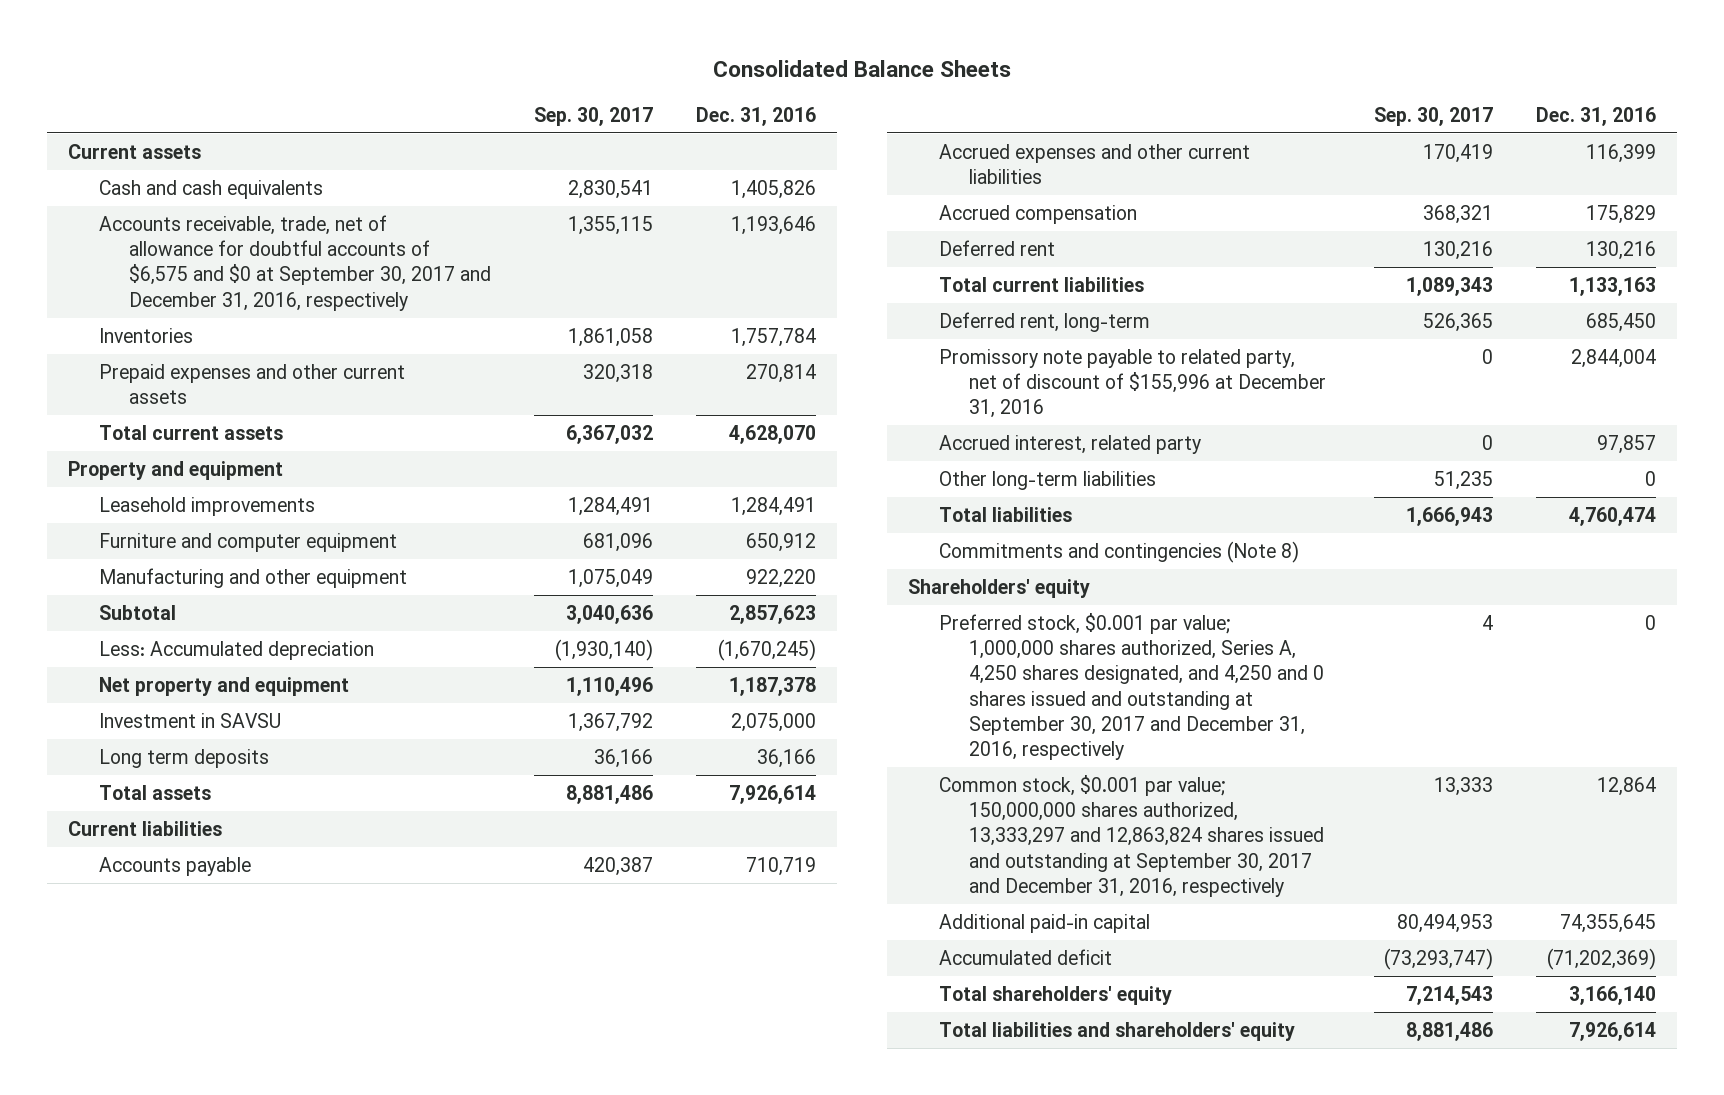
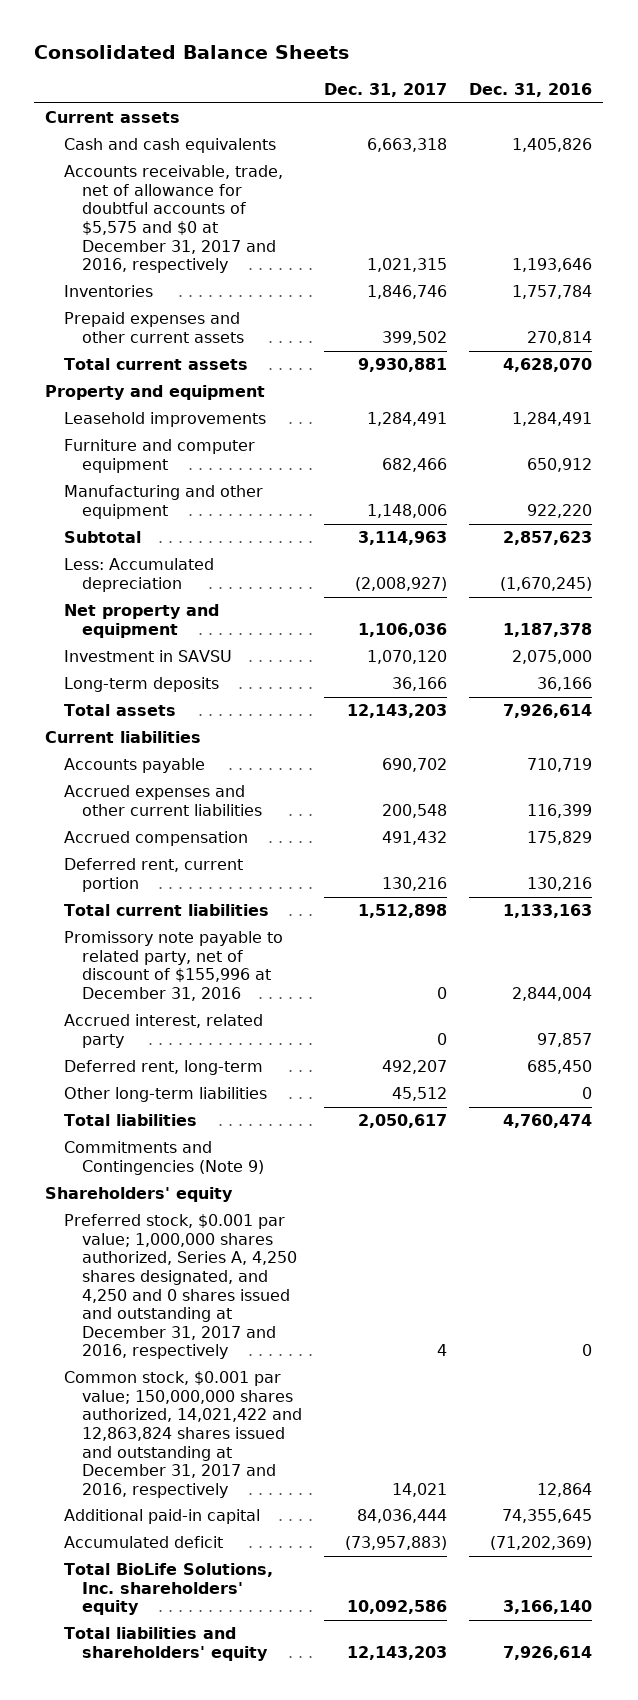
[534,106,654,126] Sep. 30, 2017 -> none
none -> [324,82,448,97] Dec. 31, 2017
[98,214,492,311] Accounts receivable, trade, net of allowance for doubtful accounts of $6,575 and $0 at September 30, 2017 and December 31, 2016, respectively -> [63,165,283,274] Accounts receivable, trade, net of allowance for doubtful accounts of $5,575 and $0 at December 31, 2017 and 2016, respectively
[98,748,269,768] Long term deposits -> [63,677,219,693] Long-term deposits
[938,239,1055,256] Deferred rent -> [63,858,243,892] Deferred rent, current portion
[938,311,1150,332] Deferred rent, long-term -> [63,1060,263,1076] Deferred rent, long-term
[938,540,1299,563] Commitments and contingencies (Note 8) -> [63,1141,264,1175] Commitments and Contingencies (Note 9)
[938,612,1325,761] Preferred stock, $0.001 par value; 1,000,000 shares authorized, Series A, 4,250 shares designated, and 4,250 and 0 shares issued and outstanding at September 30, 2017 and December 31, 2016, respectively -> [63,1214,297,1360] Preferred stock, $0.001 par value; 1,000,000 shares authorized, Series A, 4,250 shares designated, and 4,250 and 0 shares issued and outstanding at December 31, 2017 and 2016, respectively
[938,774,1325,897] Common stock, $0.001 par value; 150,000,000 shares authorized, 13,333,297 and 12,863,824 shares issued and outstanding at September 30, 2017 and December 31, 2016, respectively -> [63,1371,302,1498] Common stock, $0.001 par value; 150,000,000 shares authorized, 14,021,422 and 12,863,824 shares issued and outstanding at December 31, 2017 and 2016, respectively
[938,985,1172,1005] Total shareholders' equity -> [63,1563,273,1616] Total BioLife Solutions, Inc. shareholders' equity

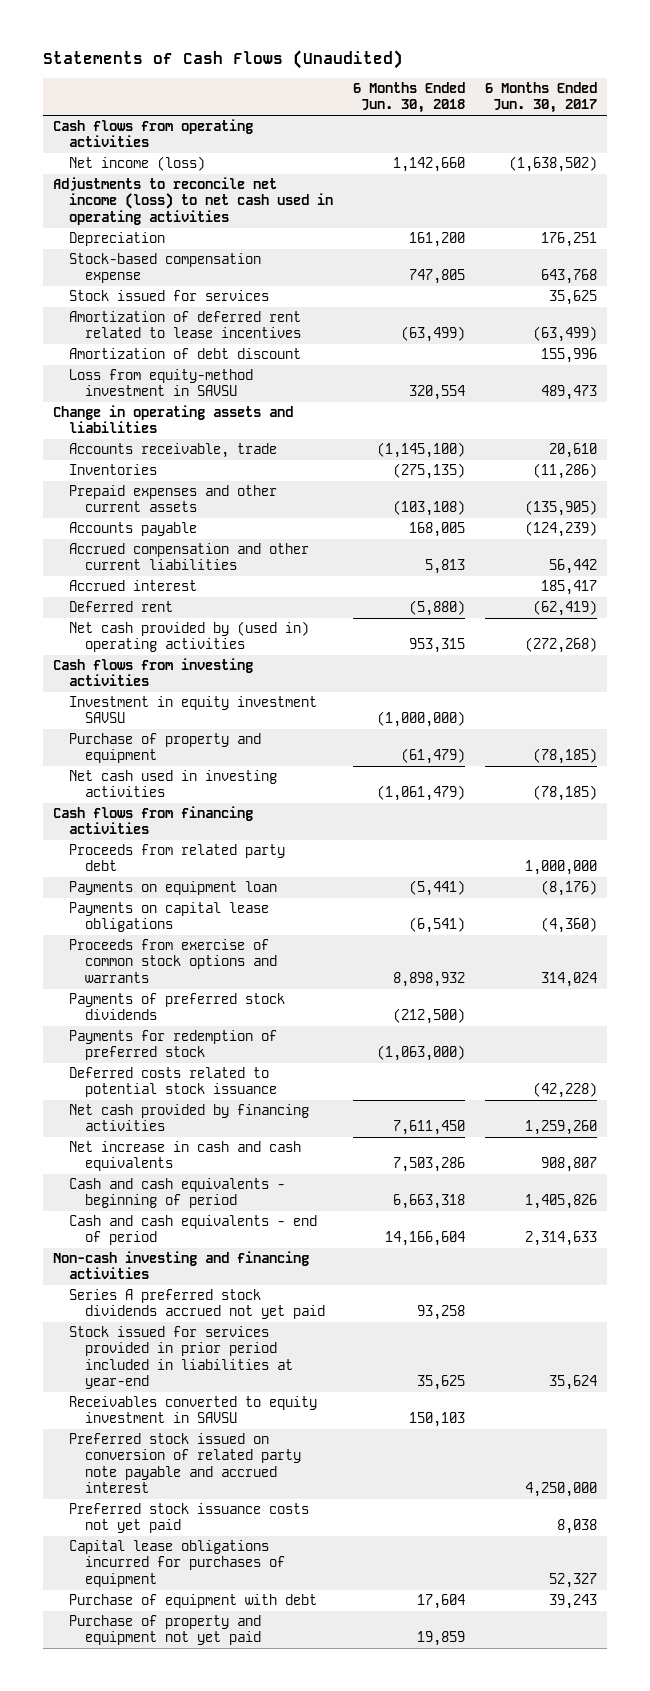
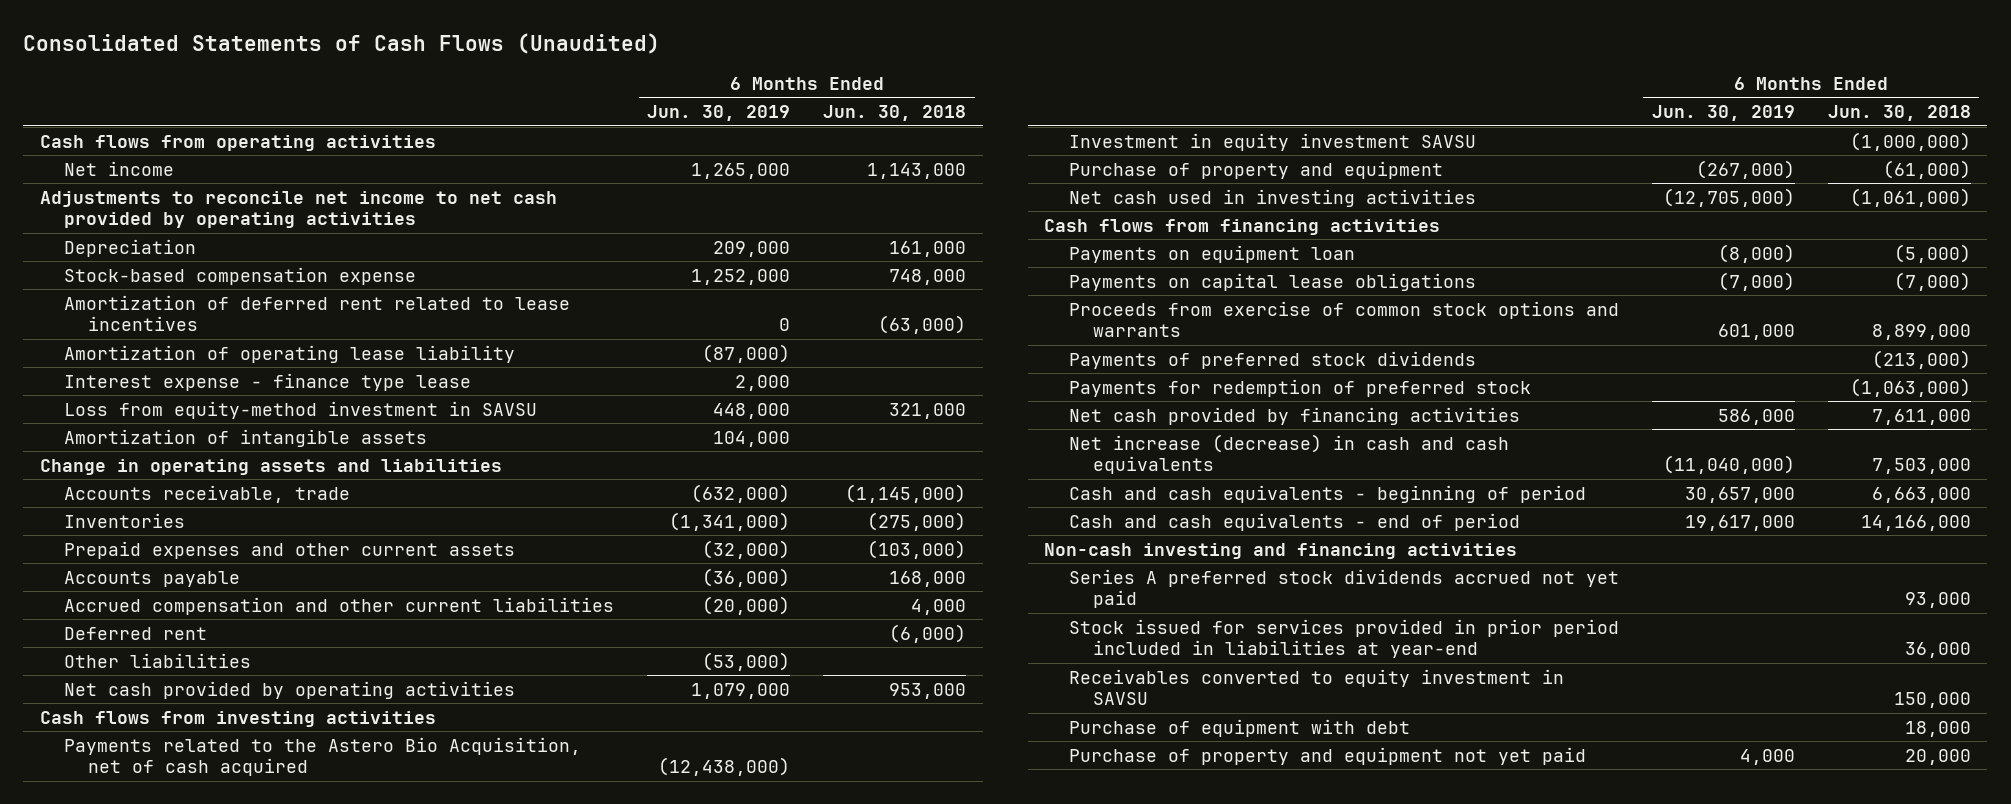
[43,50,404,70] Statements of Cash Flows (Unaudited) -> [23,33,661,55] Consolidated Statements of Cash Flows (Unaudited)
[484,82,597,114] 6 Months Ended Jun. 30, 2017 -> none
none -> [647,105,791,122] Jun. 30, 2019
[69,290,270,302] Stock issued for services -> none
[69,348,302,360] Amortization of debt discount -> none
[69,156,206,172] Net income (loss) -> [64,160,175,176] Net income
[393,157,466,173] 1,142,660 -> [867,162,967,179] 1,143,000
[53,177,334,225] Adjustments to reconcile net income (loss) to net cash used in operating activities -> [39,190,557,229] Adjustments to reconcile net income to net cash provided by operating activities
[409,232,466,248] 161,200 -> [889,240,967,257] 161,000
[409,269,466,285] 747,805 -> [889,268,967,285] 748,000
[401,326,466,343] (63,499) -> [878,315,967,335] (63,000)
none -> [64,344,516,363] Amortization of operating lease liability
none -> [64,372,472,391] Interest expense - finance type lease
[409,385,466,401] 320,554 -> [889,402,967,419] 321,000
none -> [64,428,428,447] Amortization of intangible assets
[69,580,198,592] Accrued interest -> none
[377,442,466,459] (1,145,100) -> [845,483,967,503] (1,145,000)
[393,463,466,480] (275,135) -> [867,511,967,531] (275,000)
[393,500,466,517] (103,108) -> [867,539,967,559] (103,000)
[409,522,466,538] 168,005 -> [889,570,967,587] 168,000
[425,559,466,575] 5,813 -> [911,598,967,615] 4,000
[409,600,466,617] (5,880) -> [889,623,967,643] (6,000)
none -> [64,652,252,668] Other liabilities
[69,621,310,653] Net cash provided by (used in) operating activities -> [64,680,516,699] Net cash provided by operating activities
[409,638,466,654] 953,315 -> [889,682,967,699] 953,000
none -> [64,736,582,777] Payments related to the Astero Bio Acquisition, net of cash acquired
[401,748,466,765] (61,479) -> [1882,159,1971,179] (61,000)
[377,785,466,802] (1,061,479) -> [1849,187,1971,207] (1,061,000)
[69,844,286,872] Proceeds from related party debt -> none
[409,880,466,897] (5,441) -> [1893,243,1971,263] (5,000)
[409,917,466,934] (6,541) -> [1893,271,1971,291] (7,000)
[393,971,466,987] 8,898,932 -> [1871,324,1971,341] 8,899,000
[393,1008,466,1025] (212,500) -> [1871,349,1971,369] (213,000)
[69,1067,278,1098] Deferred costs related to potential stock issuance -> none
[393,1120,466,1136] 7,611,450 -> [1871,408,1971,425] 7,611,000
[69,1141,302,1172] Net increase in cash and cash equivalents -> [1068,433,1509,475] Net increase (decrease) in cash and cash equivalents
[393,1157,466,1173] 7,503,286 -> [1871,458,1971,475] 7,503,000
[393,1194,466,1210] 6,663,318 -> [1871,486,1971,503] 6,663,000
[385,1231,466,1247] 14,166,604 -> [1860,514,1971,531] 14,166,000
[69,1433,302,1493] Preferred stock issued on conversion of related party note payable and accrued interest -> none
[69,1503,310,1534] Preferred stock issuance costs not yet paid -> none
[69,1540,286,1587] Capital lease obligations incurred for purchases of equipment -> none
[417,1305,466,1321] 93,258 -> [1904,592,1971,609] 93,000
[417,1374,466,1390] 35,625 -> [1904,642,1971,659] 36,000
[409,1412,466,1428] 150,103 -> [1893,692,1971,709] 150,000
[417,1594,466,1610] 17,604 -> [1904,720,1971,737] 18,000
[417,1631,466,1647] 19,859 -> [1904,748,1971,765] 20,000

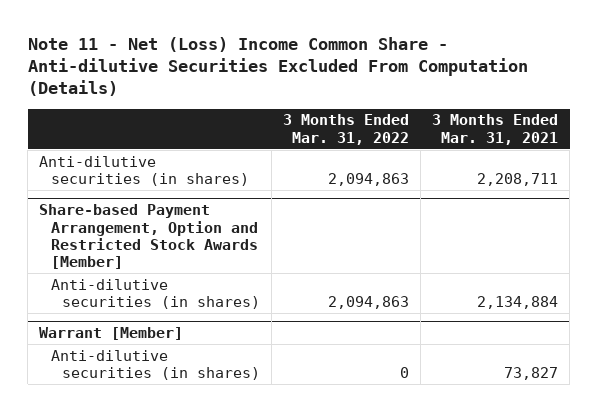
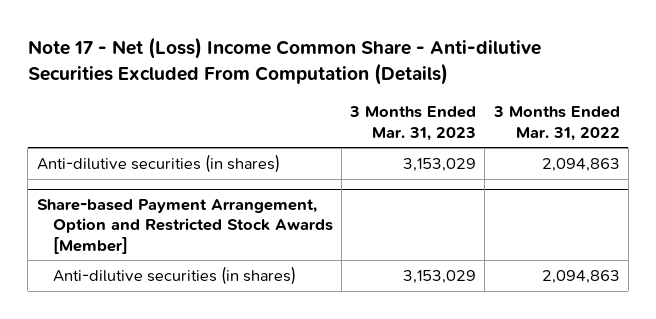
[27,36,528,97] Note 11 - Net (Loss) Income Common Share - Anti-dilutive Securities Excluded From Computation (Details) -> [27,36,541,85] Note 17 - Net (Loss) Income Common Share - Anti-dilutive Securities Excluded From Computation (Details)
[432,114,559,145] 3 Months Ended Mar. 31, 2021 -> none
none -> [349,106,477,141] 3 Months Ended Mar. 31, 2023
[39,327,184,341] Warrant [Member] -> none
[50,349,261,380] Anti-dilutive securities (in shares) -> none

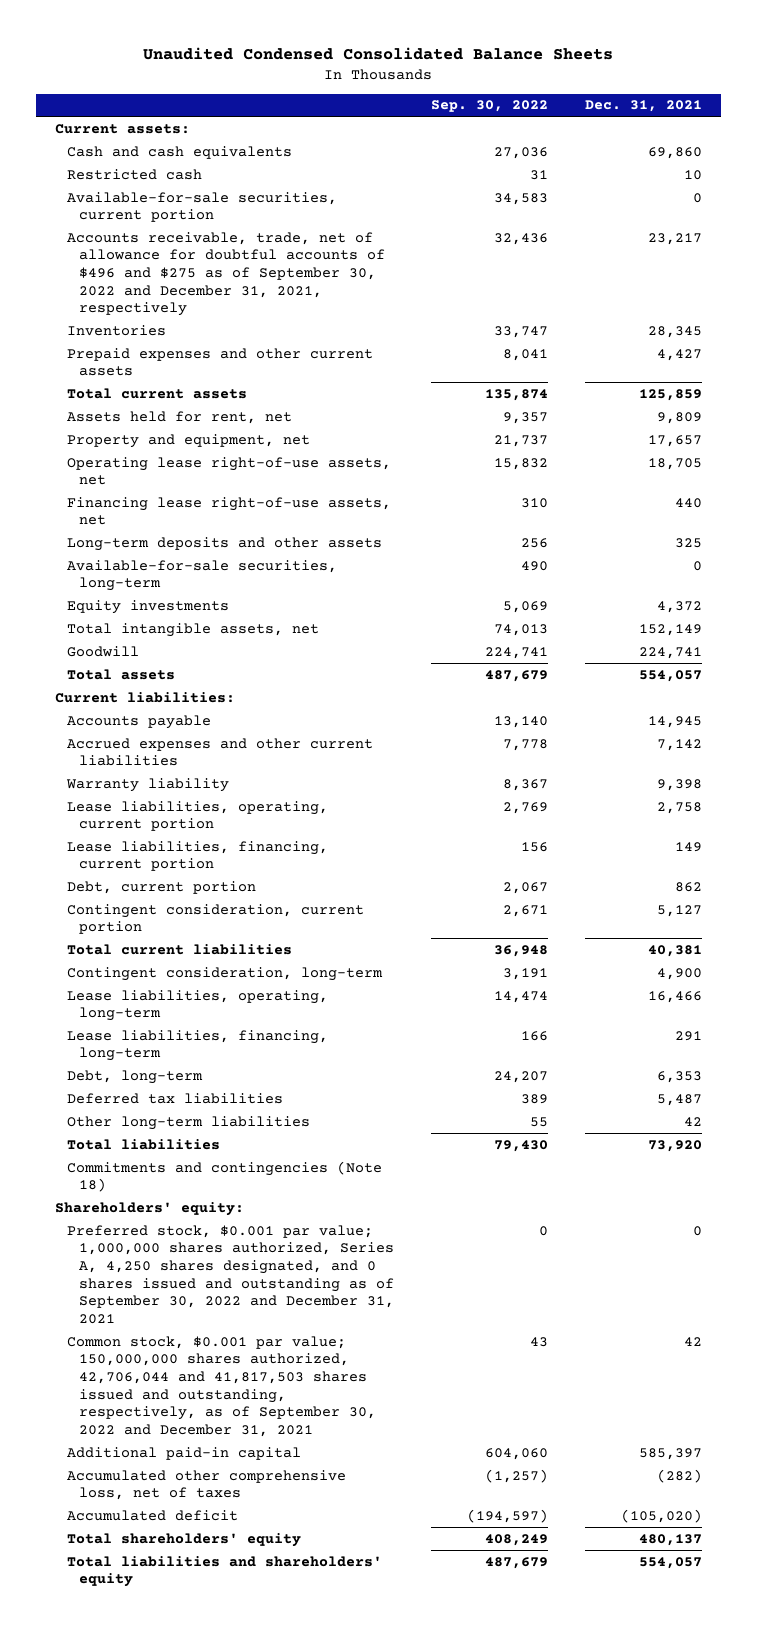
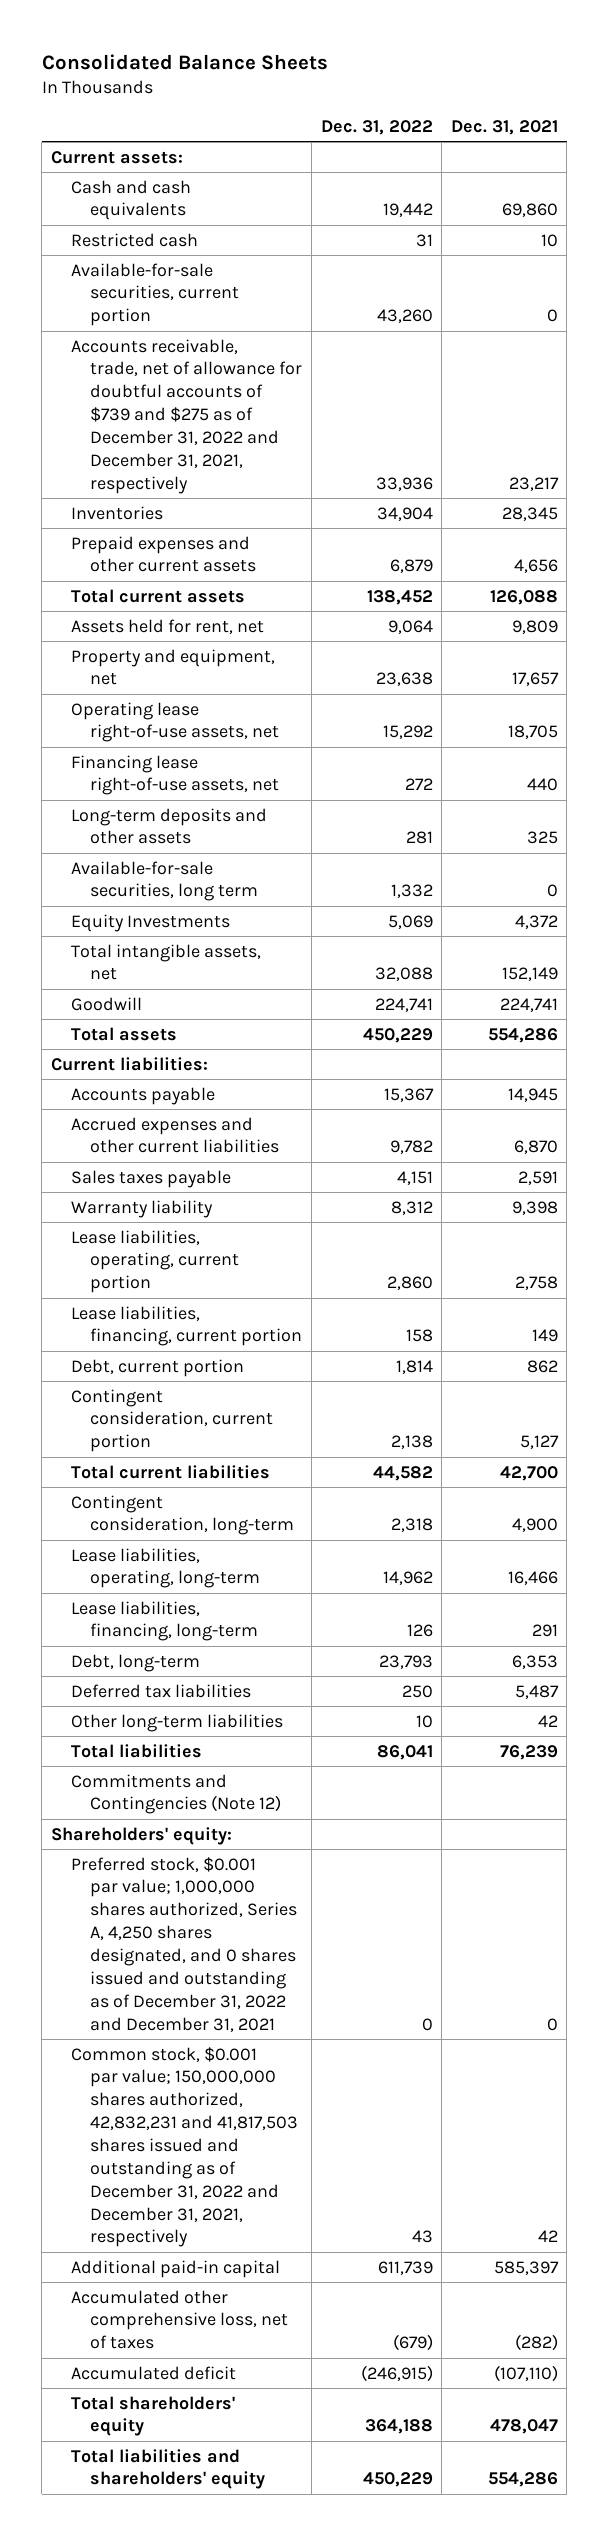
[143,46,614,60] Unaudited Condensed Consolidated Balance Sheets -> [41,54,328,71] Consolidated Balance Sheets
[431,100,549,113] Sep. 30, 2022 -> none
none -> [320,119,433,135] Dec. 31, 2022
[66,231,385,317] Accounts receivable, trade, net of allowance for doubtful accounts of $496 and $275 as of September 30, 2022 and December 31, 2021, respectively -> [70,338,303,494] Accounts receivable, trade, net of allowance for doubtful accounts of $739 and $275 as of December 31, 2022 and December 31, 2021, respectively
[657,348,703,361] 4,427 -> [513,559,558,574] 4,656
[639,388,703,401] 125,859 -> [489,589,558,605] 126,088
[66,559,337,592] Available-for-sale securities, long-term -> [70,860,259,902] Available-for-sale securities, long term
[66,599,229,614] Equity investments -> [70,913,230,932] Equity Investments
[639,669,703,682] 554,057 -> [487,1027,558,1043] 554,286
[657,738,703,751] 7,142 -> [513,1140,558,1155] 6,870
none -> [70,1169,231,1188] Sales taxes payable
[648,944,703,957] 40,381 -> [499,1465,558,1481] 42,700
[648,1139,703,1152] 73,920 -> [499,1744,558,1760] 76,239
[66,1160,382,1193] Commitments and contingencies (Note 18) -> [70,1773,282,1815] Commitments and Contingencies (Note 12)
[66,1224,394,1324] Preferred stock, $0.001 par value; 1,000,000 shares authorized, Series A, 4,250 shares designated, and 0 shares issued and outstanding as of September 30, 2022 and December 31, 2021 -> [70,1856,298,2032] Preferred stock, $0.001 par value; 1,000,000 shares authorized, Series A, 4,250 shares designated, and 0 shares issued and outstanding as of December 31, 2022 and December 31, 2021
[66,1335,376,1437] Common stock, $0.001 par value; 150,000,000 shares authorized, 42,706,044 and 41,817,503 shares issued and outstanding, respectively, as of September 30, 2022 and December 31, 2021 -> [70,2046,299,2248] Common stock, $0.001 par value; 150,000,000 shares authorized, 42,832,231 and 41,817,503 shares issued and outstanding as of December 31, 2022 and December 31, 2021, respectively
[621,1508,703,1523] (105,020) -> [493,2364,558,2382] (107,110)
[639,1533,703,1546] 480,137 -> [489,2419,558,2435] 478,047
[639,1556,703,1569] 554,057 -> [487,2472,558,2488] 554,286

